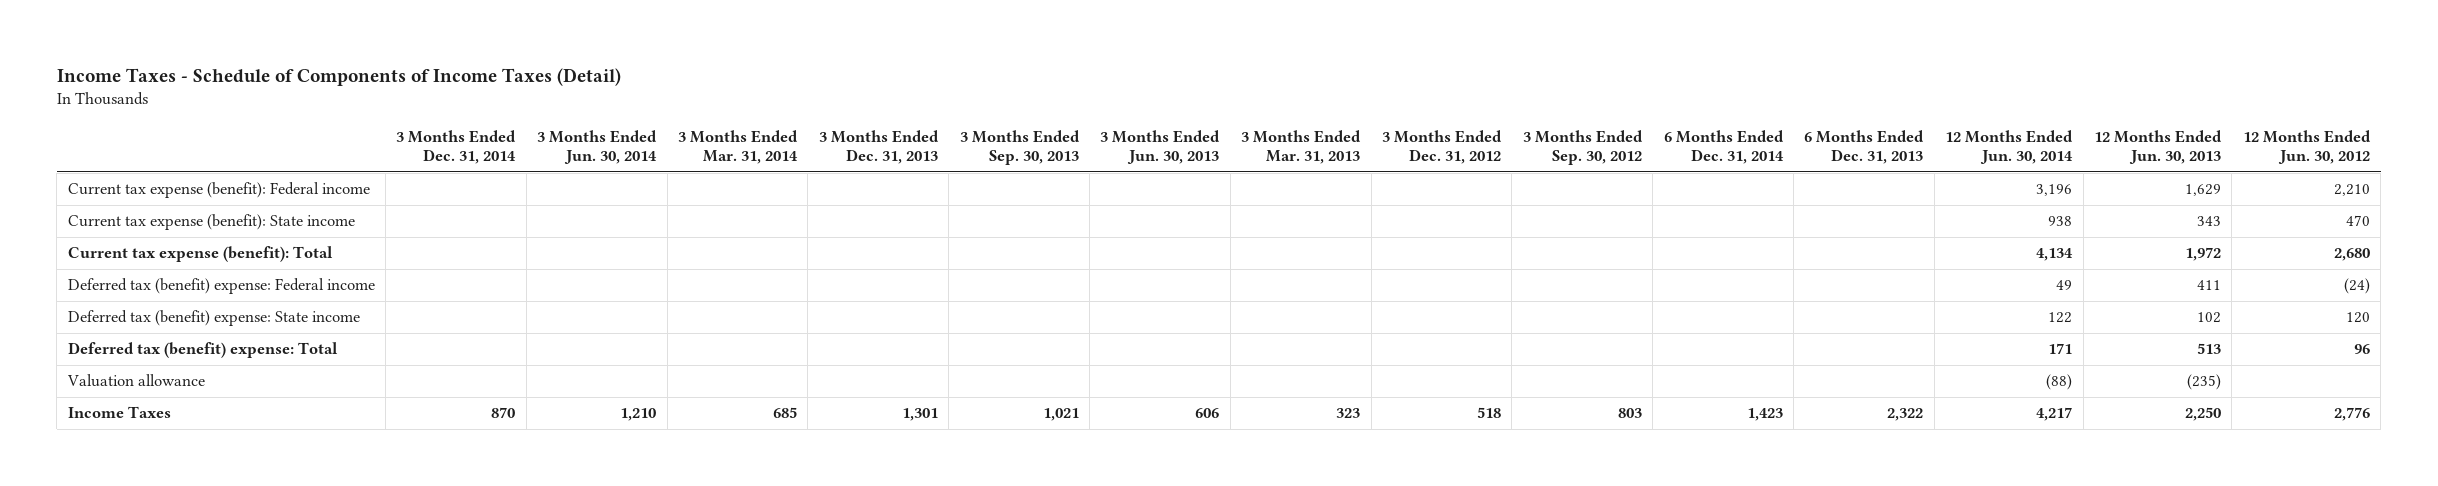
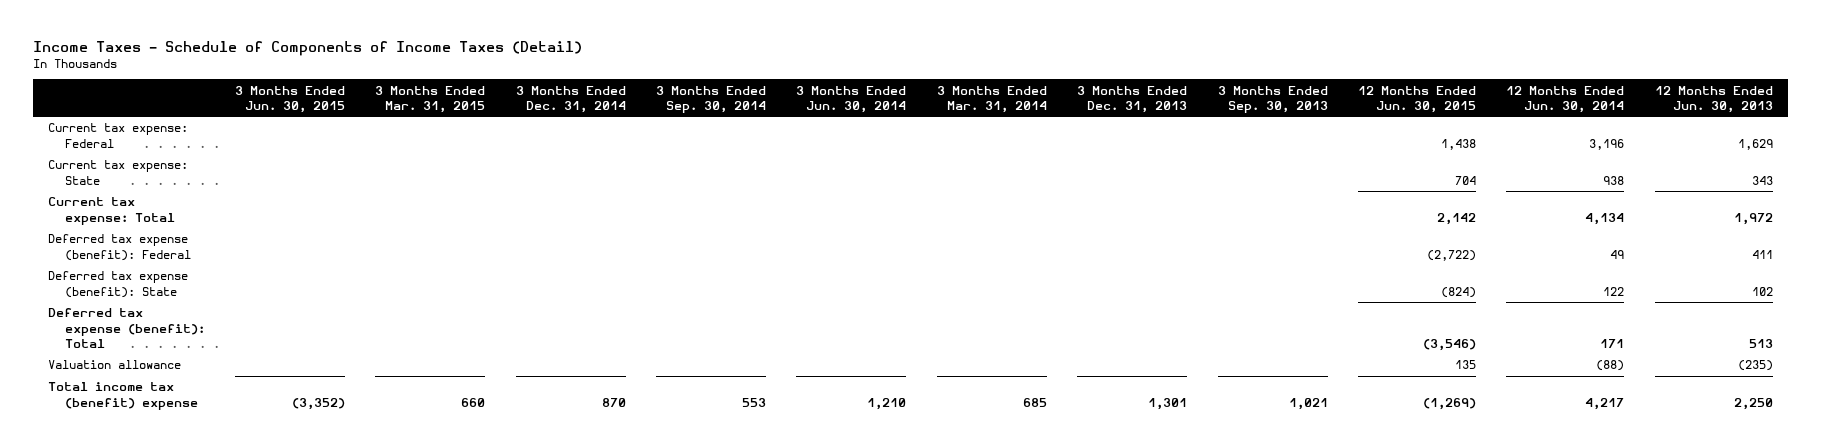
[1100,129,1221,164] 3 Months Ended Jun. 30, 2013 -> none
[1241,129,1362,164] 3 Months Ended Mar. 31, 2013 -> none
[1382,129,1503,164] 3 Months Ended Dec. 31, 2012 -> none
[1522,129,1643,165] 3 Months Ended Sep. 30, 2012 -> none
[1663,129,1784,164] 6 Months Ended Dec. 31, 2014 -> none
[1804,129,1925,164] 6 Months Ended Dec. 31, 2013 -> none
[2242,129,2371,164] 12 Months Ended Jun. 30, 2012 -> none
none -> [234,85,345,114] 3 Months Ended Jun. 30, 2015
none -> [375,85,486,114] 3 Months Ended Mar. 31, 2015
none -> [656,85,767,114] 3 Months Ended Sep. 30, 2014
none -> [1357,85,1476,114] 12 Months Ended Jun. 30, 2015
[67,182,370,199] Current tax expense (benefit): Federal income -> [48,123,189,148] Current tax expense: Federal
[67,214,355,231] Current tax expense (benefit): State income -> [48,160,189,185] Current tax expense: State
[67,246,333,263] Current tax expense (benefit): Total -> [48,197,175,225] Current tax expense: Total
[67,278,375,295] Deferred tax (benefit) expense: Federal income -> [48,234,191,261] Deferred tax expense (benefit): Federal
[67,310,360,327] Deferred tax (benefit) expense: State income -> [48,271,189,298] Deferred tax expense (benefit): State
[67,342,338,359] Deferred tax (benefit) expense: Total -> [48,308,205,348] Deferred tax expense (benefit): Total
[67,406,171,419] Income Taxes -> [48,382,198,410] Total income tax (benefit) expense

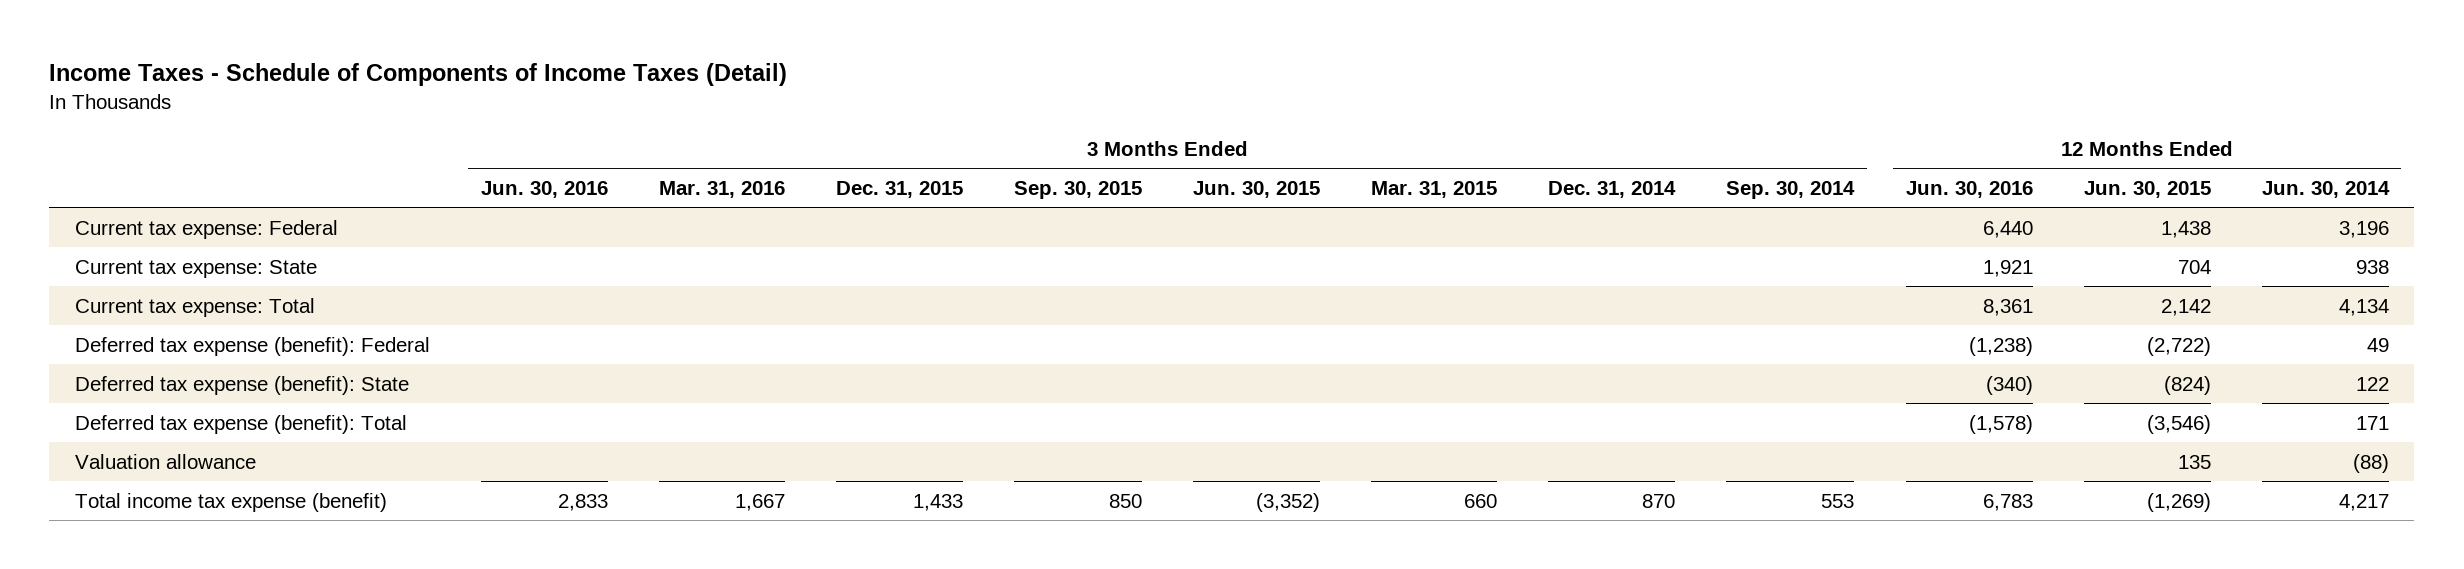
[796,85,907,114] 3 Months Ended Jun. 30, 2014 -> none
[936,85,1047,114] 3 Months Ended Mar. 31, 2014 -> none
[1077,85,1188,114] 3 Months Ended Dec. 31, 2013 -> none
[1217,85,1328,114] 3 Months Ended Sep. 30, 2013 -> none
[1654,85,1773,114] 12 Months Ended Jun. 30, 2013 -> none
none -> [481,180,609,198] Jun. 30, 2016
none -> [659,180,786,198] Mar. 31, 2016
none -> [836,180,964,198] Dec. 31, 2015
none -> [1014,180,1143,199] Sep. 30, 2015
none -> [1905,180,2033,198] Jun. 30, 2016
[48,382,198,410] Total income tax (benefit) expense -> [74,492,387,512] Total income tax expense (benefit)

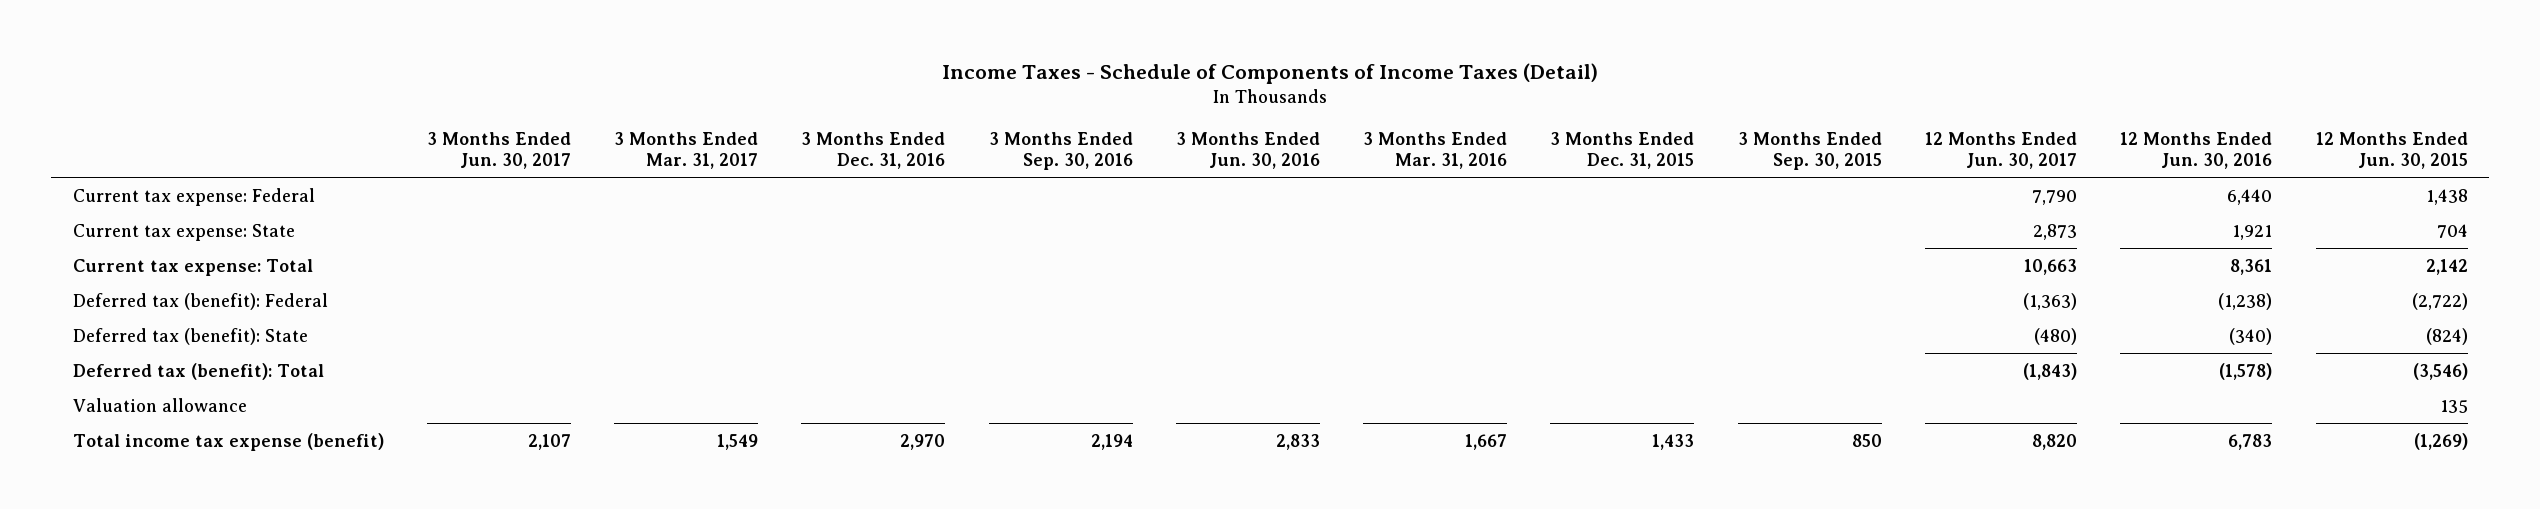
[1193,180,1321,198] Jun. 30, 2015 -> none
[1371,180,1498,198] Mar. 31, 2015 -> none
[1548,180,1677,198] Dec. 31, 2014 -> none
[1726,180,1856,199] Sep. 30, 2014 -> none
[2261,180,2390,198] Jun. 30, 2014 -> none
none -> [426,132,571,170] 3 Months Ended Jun. 30, 2017
none -> [614,132,759,170] 3 Months Ended Mar. 31, 2017
none -> [801,132,946,170] 3 Months Ended Dec. 31, 2016
none -> [988,132,1133,171] 3 Months Ended Sep. 30, 2016
none -> [1924,132,2077,170] 12 Months Ended Jun. 30, 2017
[74,336,430,356] Deferred tax expense (benefit): Federal -> [72,292,328,310] Deferred tax (benefit): Federal
[74,375,409,395] Deferred tax expense (benefit): State -> [72,327,308,345] Deferred tax (benefit): State
[74,414,407,434] Deferred tax expense (benefit): Total -> [72,362,324,380] Deferred tax (benefit): Total

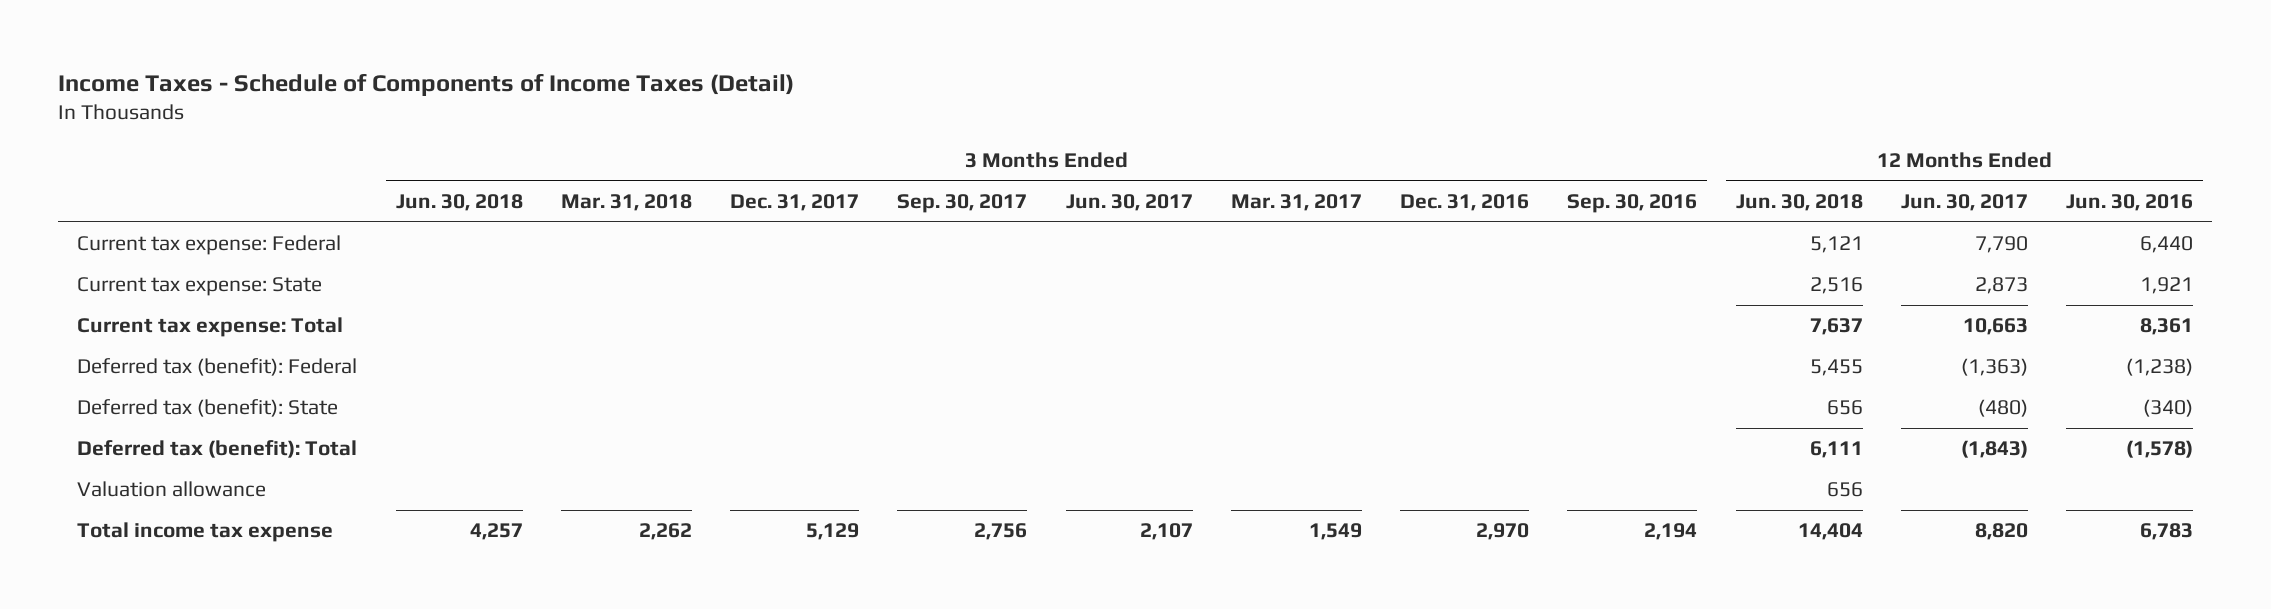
[1175,132,1320,170] 3 Months Ended Jun. 30, 2016 -> none
[1363,132,1508,170] 3 Months Ended Mar. 31, 2016 -> none
[1550,132,1695,170] 3 Months Ended Dec. 31, 2015 -> none
[1737,132,1882,171] 3 Months Ended Sep. 30, 2015 -> none
[2315,132,2468,170] 12 Months Ended Jun. 30, 2015 -> none
none -> [395,194,523,212] Jun. 30, 2018
none -> [560,194,692,212] Mar. 31, 2018
none -> [730,194,860,212] Dec. 31, 2017
none -> [897,194,1028,214] Sep. 30, 2017
none -> [1735,194,1863,212] Jun. 30, 2018
[72,432,384,451] Total income tax expense (benefit) -> [77,522,334,543] Total income tax expense

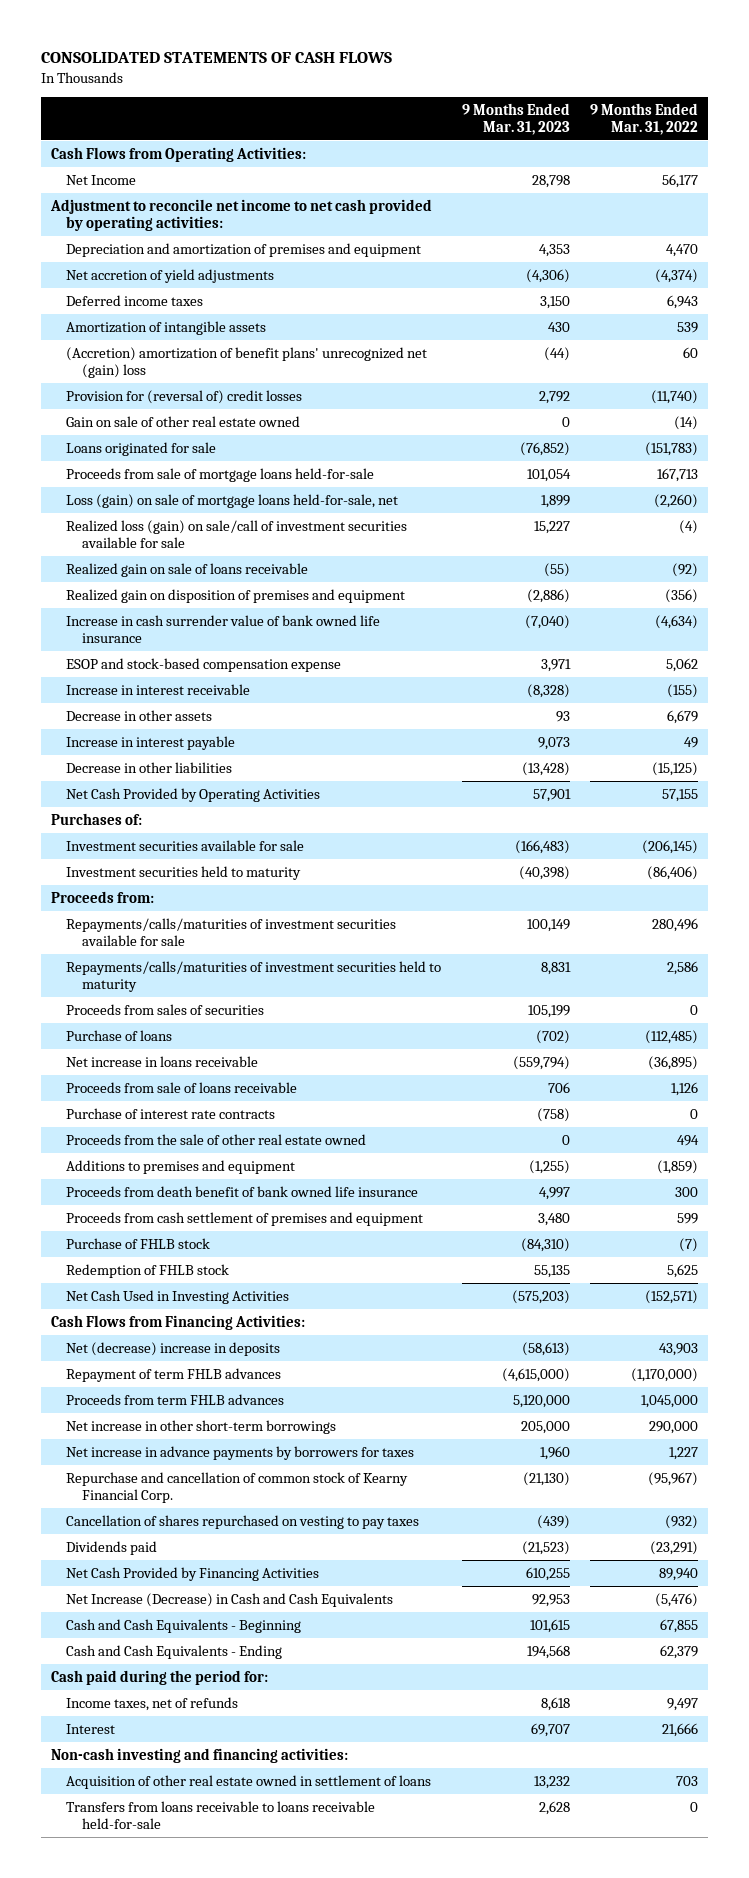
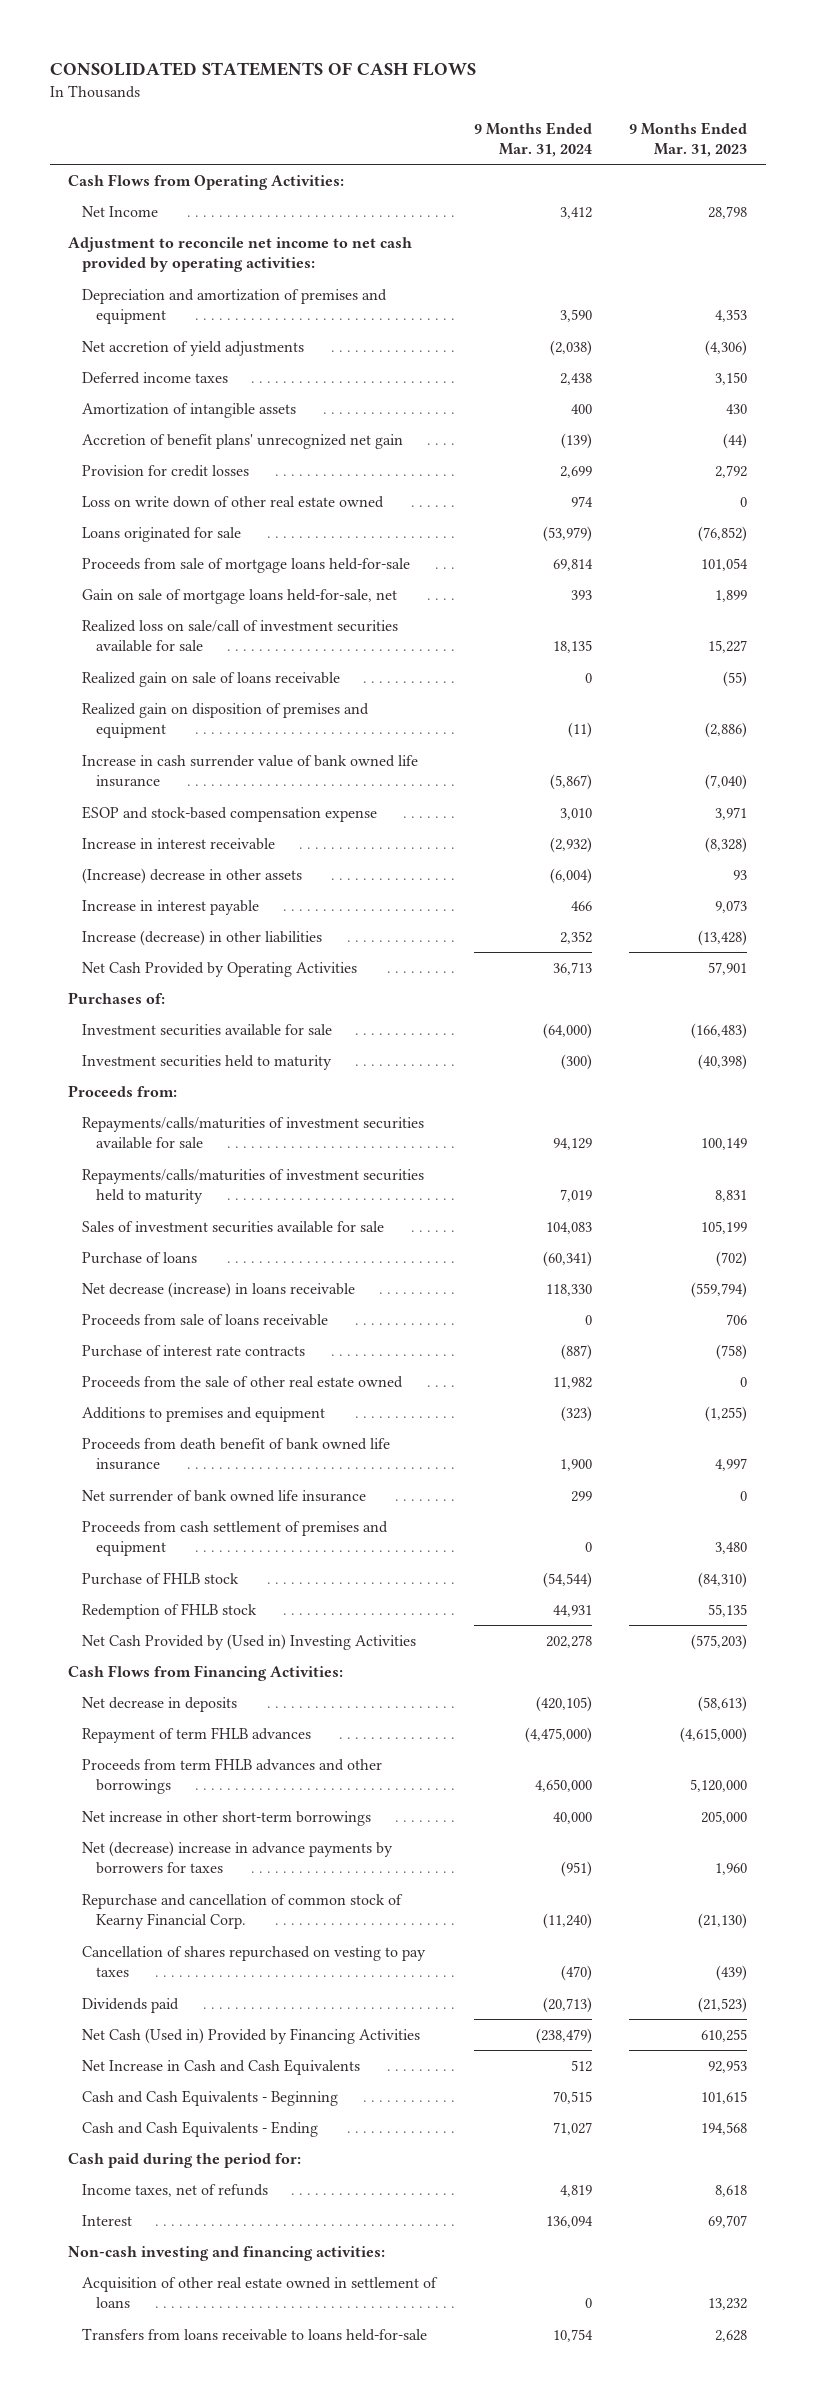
[589,102,698,135] 9 Months Ended Mar. 31, 2022 -> none
none -> [473,121,592,157] 9 Months Ended Mar. 31, 2024
[66,346,428,378] (Accretion) amortization of benefit plans' unrecognized net (gain) loss -> [82,433,404,449] Accretion of benefit plans' unrecognized net gain
[66,389,303,404] Provision for (reversal of) credit losses -> [82,464,250,477] Provision for credit losses
[66,415,301,427] Gain on sale of other real estate owned -> [82,495,385,508] Loss on write down of other real estate owned
[66,493,399,508] Loss (gain) on sale of mortgage loans held-for-sale, net -> [82,588,398,604] Gain on sale of mortgage loans held-for-sale, net
[66,519,408,548] Realized loss (gain) on sale/call of investment securities available for sale -> [82,619,399,653] Realized loss on sale/call of investment securities available for sale
[66,709,213,721] Decrease in other assets -> [82,867,303,884] (Increase) decrease in other assets
[66,761,233,773] Decrease in other liabilities -> [82,929,323,946] Increase (decrease) in other liabilities
[66,1003,265,1015] Proceeds from sales of securities -> [82,1220,385,1233] Sales of investment securities available for sale
[66,1055,259,1067] Net increase in loans receivable -> [82,1281,356,1298] Net decrease (increase) in loans receivable
none -> [82,1489,367,1502] Net surrender of bank owned life insurance
[66,1289,290,1304] Net Cash Used in Investing Activities -> [82,1633,417,1650] Net Cash Provided by (Used in) Investing Activities
[66,1341,281,1356] Net (decrease) increase in deposits -> [82,1696,238,1712] Net decrease in deposits
[66,1393,285,1405] Proceeds from term FHLB advances -> [82,1757,383,1795] Proceeds from term FHLB advances and other borrowings
[66,1445,415,1460] Net increase in advance payments by borrowers for taxes -> [82,1840,394,1875] Net (decrease) increase in advance payments by borrowers for taxes
[66,1566,320,1581] Net Cash Provided by Financing Activities -> [82,2027,421,2044] Net Cash (Used in) Provided by Financing Activities
[66,1592,394,1607] Net Increase (Decrease) in Cash and Cash Equivalents -> [82,2058,361,2075] Net Increase in Cash and Cash Equivalents
[66,1800,376,1829] Transfers from loans receivable to loans receivable held-for-sale -> [82,2327,428,2341] Transfers from loans receivable to loans held-for-sale

